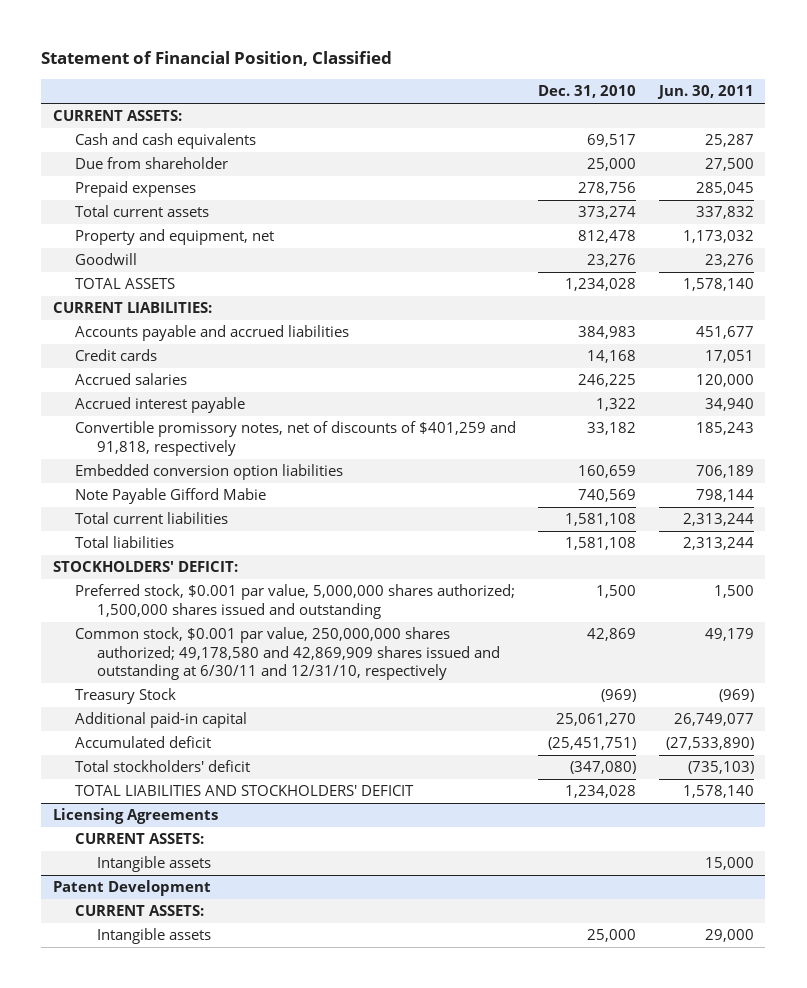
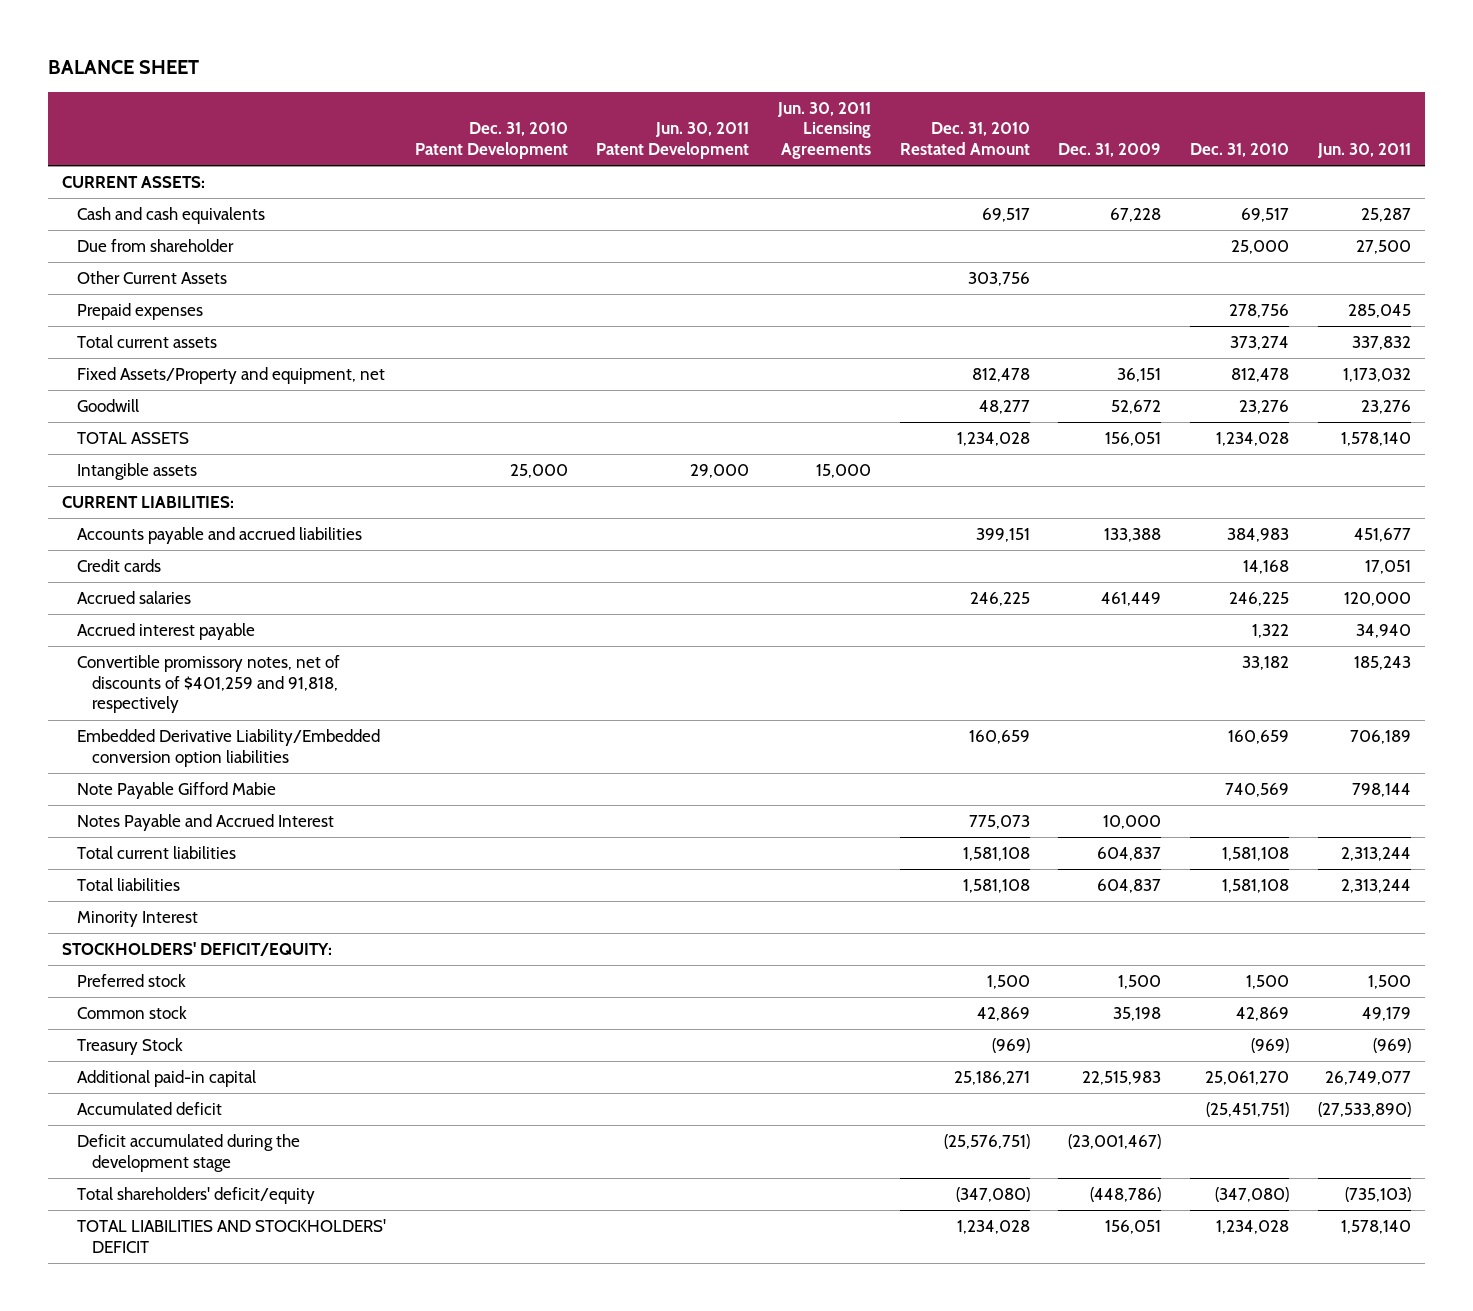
[41,51,393,67] Statement of Financial Position, Classified -> [47,60,199,75] BALANCE SHEET
none -> [414,122,568,159] Dec. 31, 2010 Patent Development
none -> [596,122,750,159] Jun. 30, 2011 Patent Development
none -> [776,101,871,159] Jun. 30, 2011 Licensing Agreements
none -> [899,122,1030,155] Dec. 31, 2010 Restated Amount
none -> [1058,142,1162,157] Dec. 31, 2009
none -> [76,271,227,285] Other Current Assets
[74,229,274,246] Property and equipment, net -> [76,367,385,385] Fixed Assets/Property and equipment, net
none -> [76,463,197,481] Intangible assets
[74,464,343,481] Embedded conversion option liabilities -> [76,729,380,767] Embedded Derivative Liability/Embedded conversion option liabilities
none -> [76,814,334,832] Notes Payable and Accrued Interest
none -> [76,911,198,928] Minority Interest
[52,561,238,573] STOCKHOLDERS' DEFICIT: -> [62,942,333,957] STOCKHOLDERS' DEFICIT/EQUITY:
[74,584,515,619] Preferred stock, $0.001 par value, 5,000,000 shares authorized; 1,500,000 shares issued and outstanding -> [76,974,186,988] Preferred stock
[74,627,500,680] Common stock, $0.001 par value, 250,000,000 shares authorized; 49,178,580 and 42,869,909 shares issued and outstanding at 6/30/11 and 12/31/10, respectively -> [76,1006,187,1020] Common stock
none -> [76,1134,300,1172] Deficit accumulated during the development stage
[74,760,250,773] Total stockholders' deficit -> [76,1187,315,1205] Total shareholders' deficit/equity
[52,808,218,825] Licensing Agreements -> none
[74,833,204,845] CURRENT ASSETS: -> none
[96,856,211,873] Intangible assets -> none
[52,880,211,897] Patent Development -> none
[74,905,204,917] CURRENT ASSETS: -> none
[96,928,211,945] Intangible assets -> none

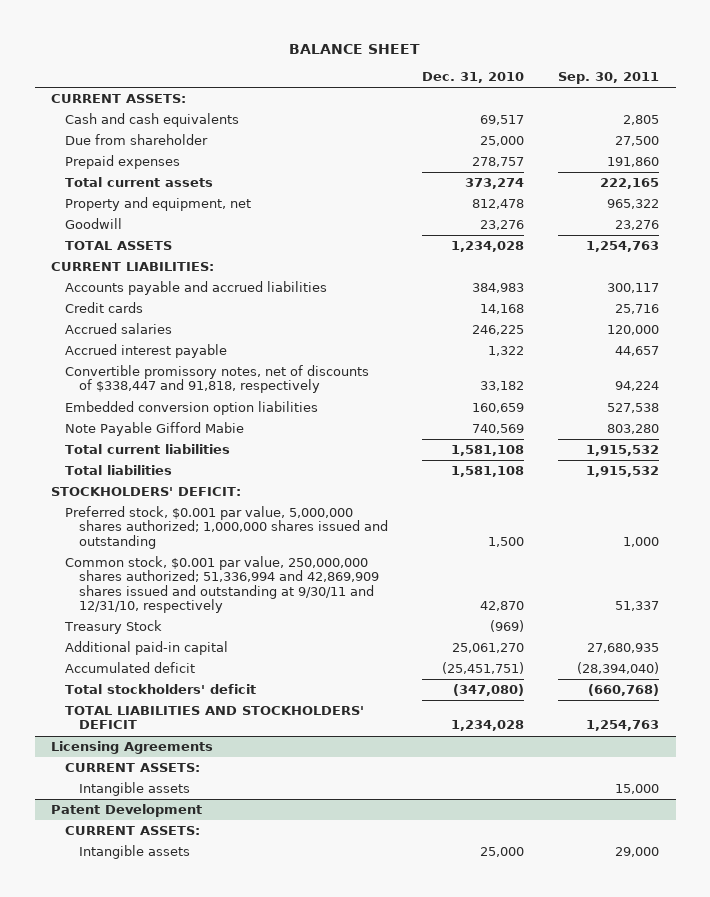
[414,122,568,159] Dec. 31, 2010 Patent Development -> none
[596,122,750,159] Jun. 30, 2011 Patent Development -> none
[776,101,871,159] Jun. 30, 2011 Licensing Agreements -> none
[899,122,1030,155] Dec. 31, 2010 Restated Amount -> none
[1058,142,1162,157] Dec. 31, 2009 -> none
[1316,142,1411,158] Jun. 30, 2011 -> none
none -> [557,72,659,85] Sep. 30, 2011
[76,271,227,285] Other Current Assets -> none
[1229,304,1290,319] 278,756 -> [472,157,525,168] 278,757
[76,367,385,385] Fixed Assets/Property and equipment, net -> [65,197,252,212] Property and equipment, net
[76,463,197,481] Intangible assets -> none
[76,655,340,714] Convertible promissory notes, net of discounts of $401,259 and 91,818, respectively -> [65,365,370,394] Convertible promissory notes, net of discounts of $338,447 and 91,818, respectively
[76,729,380,767] Embedded Derivative Liability/Embedded conversion option liabilities -> [65,401,319,416] Embedded conversion option liabilities
[76,814,334,832] Notes Payable and Accrued Interest -> none
[76,911,198,928] Minority Interest -> none
[76,1006,187,1020] Common stock -> none
[62,942,333,957] STOCKHOLDERS' DEFICIT/EQUITY: -> [51,487,242,497] STOCKHOLDERS' DEFICIT:
[76,974,186,988] Preferred stock -> [65,506,389,549] Preferred stock, $0.001 par value, 5,000,000 shares authorized; 1,000,000 shares issued and outstanding
none -> [65,556,380,613] Common stock, $0.001 par value, 250,000,000 shares authorized; 51,336,994 and 42,869,909 shares issued and outstanding at 9/30/11 and 12/31/10, respectively
[76,1134,300,1172] Deficit accumulated during the development stage -> none
[76,1187,315,1205] Total shareholders' deficit/equity -> [65,684,257,695] Total stockholders' deficit
none -> [51,741,214,755] Licensing Agreements
none -> [65,763,201,773] CURRENT ASSETS:
none -> [79,782,191,797] Intangible assets
none -> [51,804,203,818] Patent Development
none -> [65,826,201,836] CURRENT ASSETS:
none -> [79,845,191,860] Intangible assets

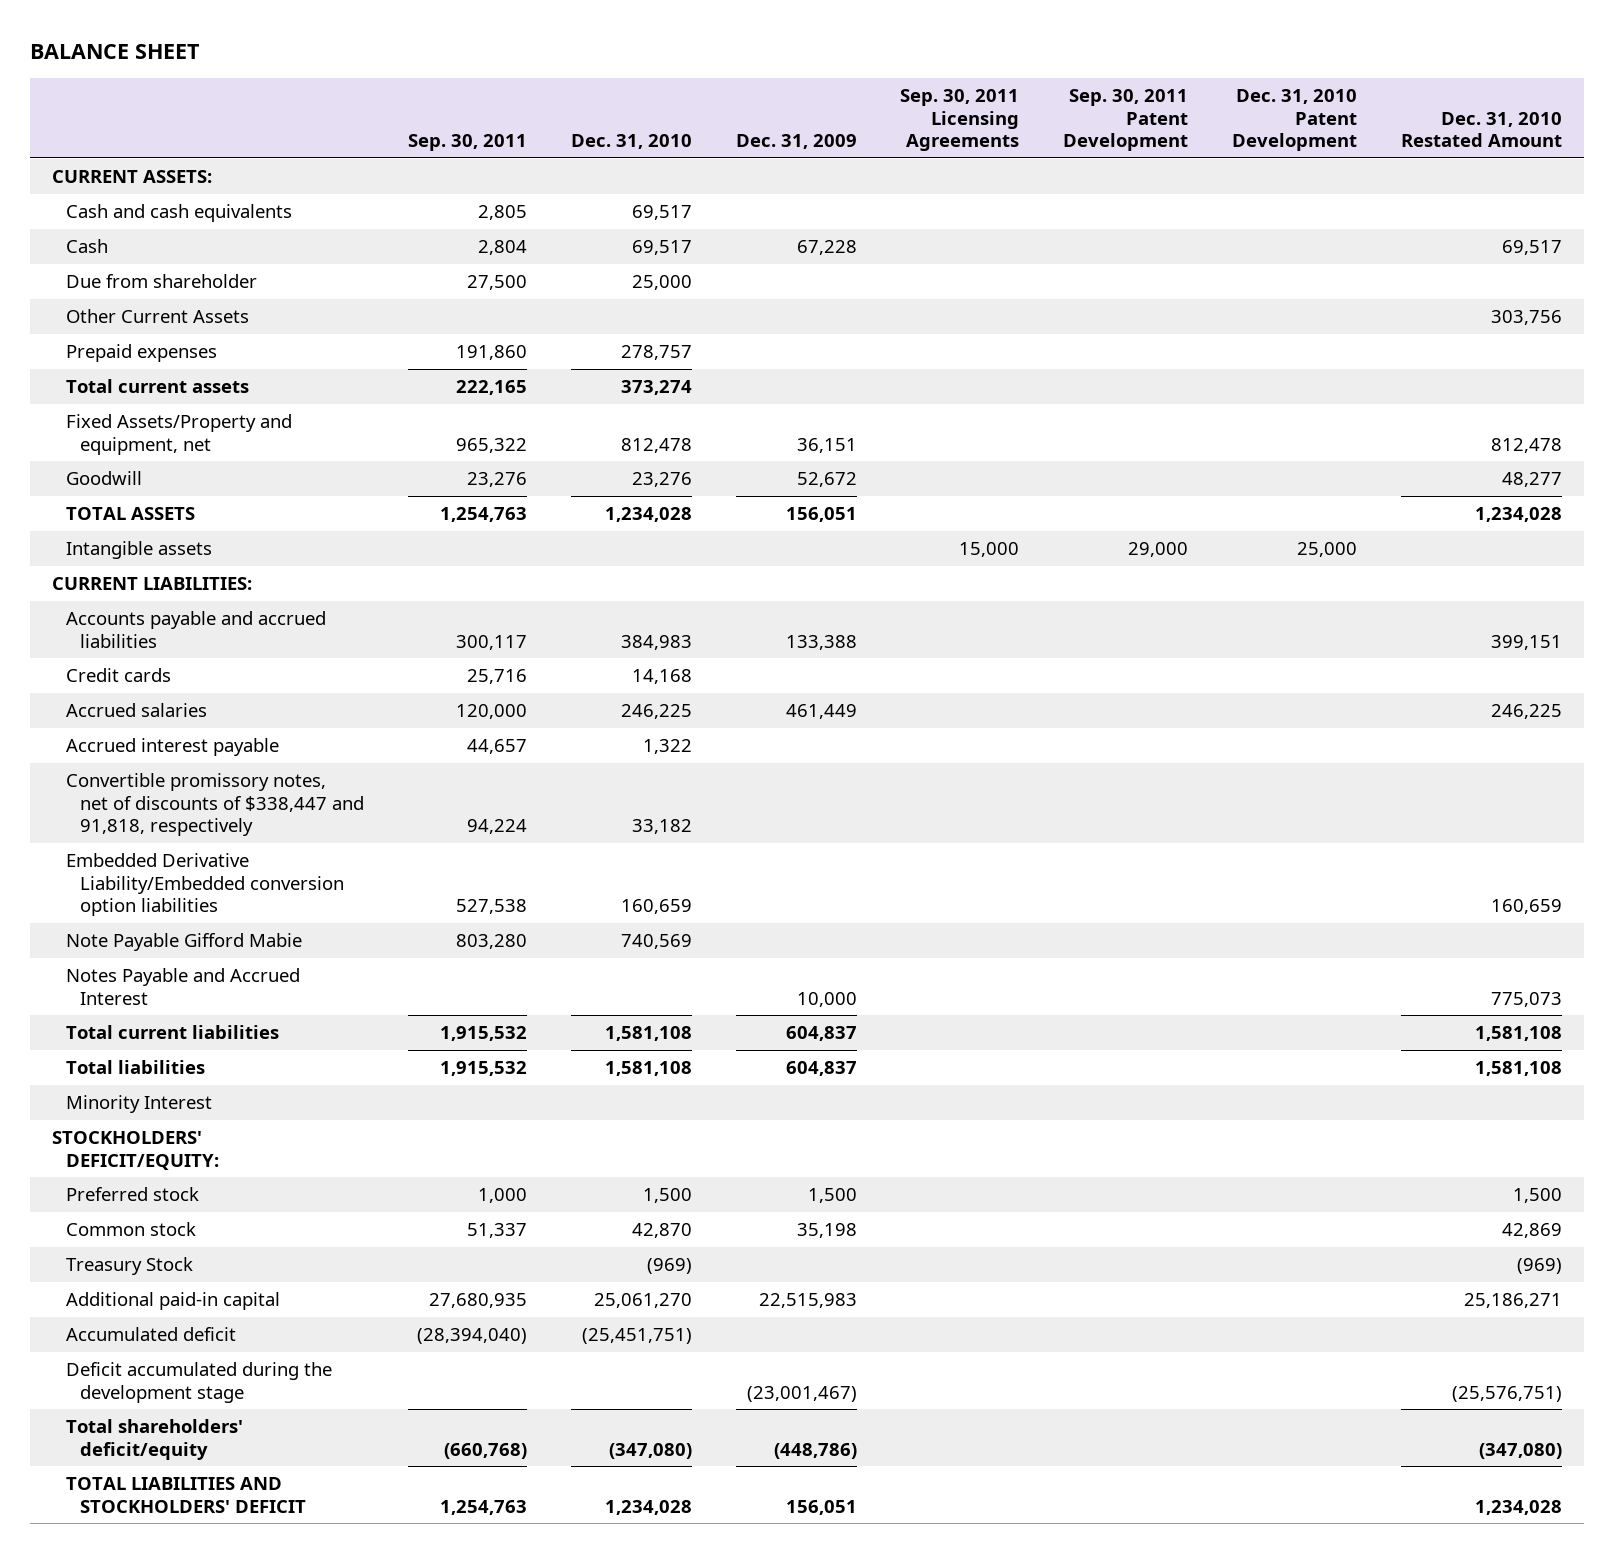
none -> [735,134,857,150] Dec. 31, 2009
none -> [900,88,1020,152] Sep. 30, 2011 Licensing Agreements
none -> [1063,88,1189,152] Sep. 30, 2011 Patent Development
none -> [1231,88,1357,152] Dec. 31, 2010 Patent Development
none -> [1400,111,1562,148] Dec. 31, 2010 Restated Amount
none -> [66,238,109,253] Cash
none -> [66,308,250,323] Other Current Assets
[65,197,252,212] Property and equipment, net -> [66,413,293,455] Fixed Assets/Property and equipment, net
none -> [66,540,213,559] Intangible assets
[65,401,319,416] Embedded conversion option liabilities -> [66,852,345,917] Embedded Derivative Liability/Embedded conversion option liabilities
none -> [66,967,301,1005] Notes Payable and Accrued Interest
none -> [66,1094,213,1113] Minority Interest
[51,487,242,497] STOCKHOLDERS' DEFICIT: -> [52,1130,220,1170] STOCKHOLDERS' DEFICIT/EQUITY:
[65,506,389,549] Preferred stock, $0.001 par value, 5,000,000 shares authorized; 1,000,000 shares issued and outstanding -> [66,1186,200,1201] Preferred stock
[65,556,380,613] Common stock, $0.001 par value, 250,000,000 shares authorized; 51,336,994 and 42,869,909 shares issued and outstanding at 9/30/11 and 12/31/10, respectively -> [66,1221,197,1236] Common stock
none -> [66,1361,333,1403] Deficit accumulated during the development stage
[65,684,257,695] Total stockholders' deficit -> [66,1418,244,1460] Total shareholders' deficit/equity
[51,741,214,755] Licensing Agreements -> none
[65,763,201,773] CURRENT ASSETS: -> none
[79,782,191,797] Intangible assets -> none
[51,804,203,818] Patent Development -> none
[65,826,201,836] CURRENT ASSETS: -> none
[79,845,191,860] Intangible assets -> none

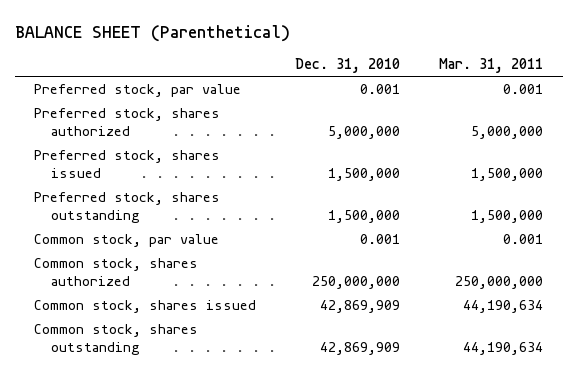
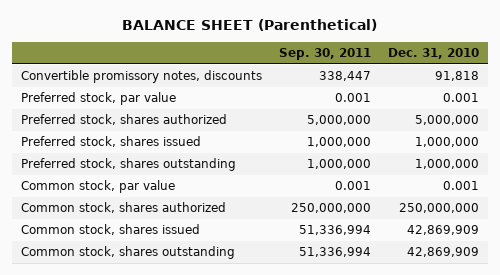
[439,58,544,74] Mar. 31, 2011 -> none
none -> [279,47,372,60] Sep. 30, 2011
none -> [20,70,262,84] Convertible promissory notes, discounts
[328,168,401,182] 1,500,000 -> [415,137,480,148] 1,000,000
[328,210,401,224] 1,500,000 -> [415,159,480,170] 1,000,000

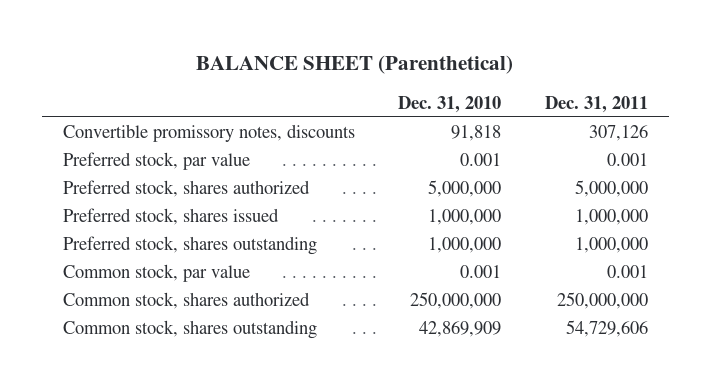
[279,47,372,60] Sep. 30, 2011 -> none
none -> [544,95,648,113] Dec. 31, 2011
[20,224,200,236] Common stock, shares issued -> none

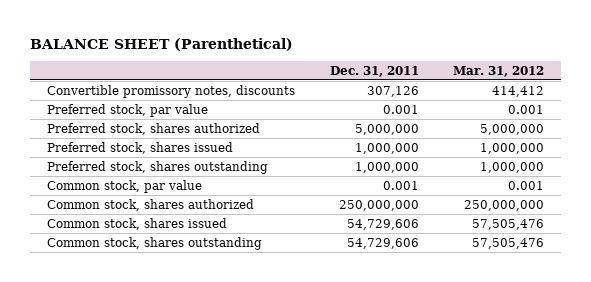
[398,95,502,113] Dec. 31, 2010 -> none
none -> [452,65,544,77] Mar. 31, 2012
none -> [47,217,228,230] Common stock, shares issued

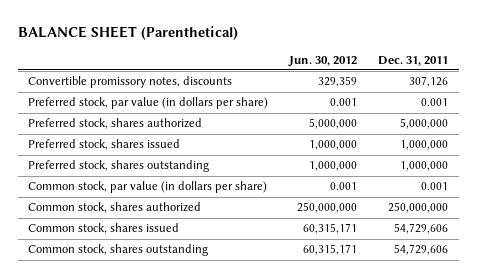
[452,65,544,77] Mar. 31, 2012 -> none
none -> [288,55,358,67] Jun. 30, 2012
[47,103,209,117] Preferred stock, par value -> [28,97,269,110] Preferred stock, par value (in dollars per share)
[47,179,203,193] Common stock, par value -> [28,181,268,194] Common stock, par value (in dollars per share)

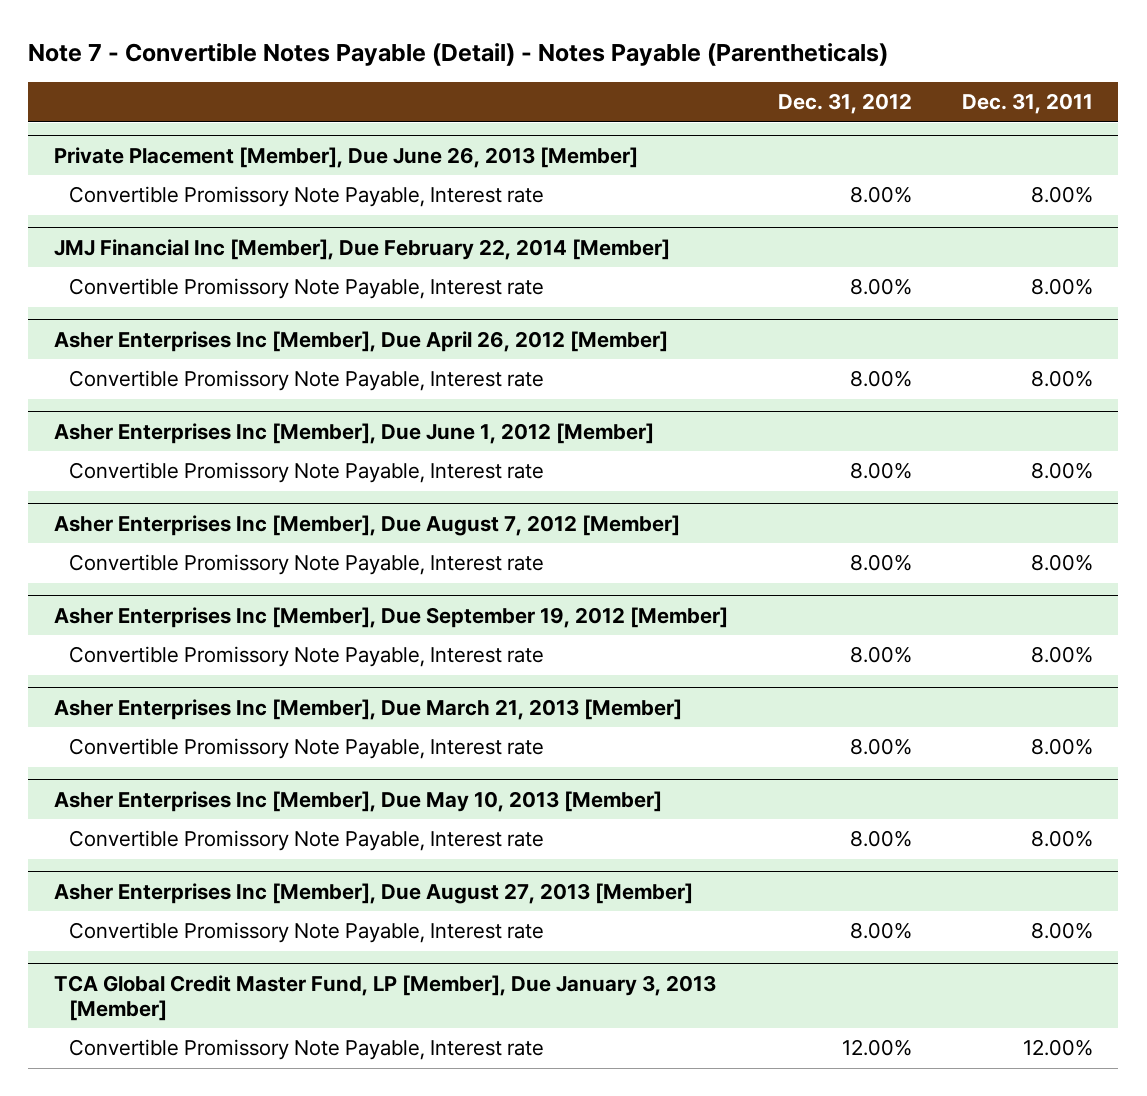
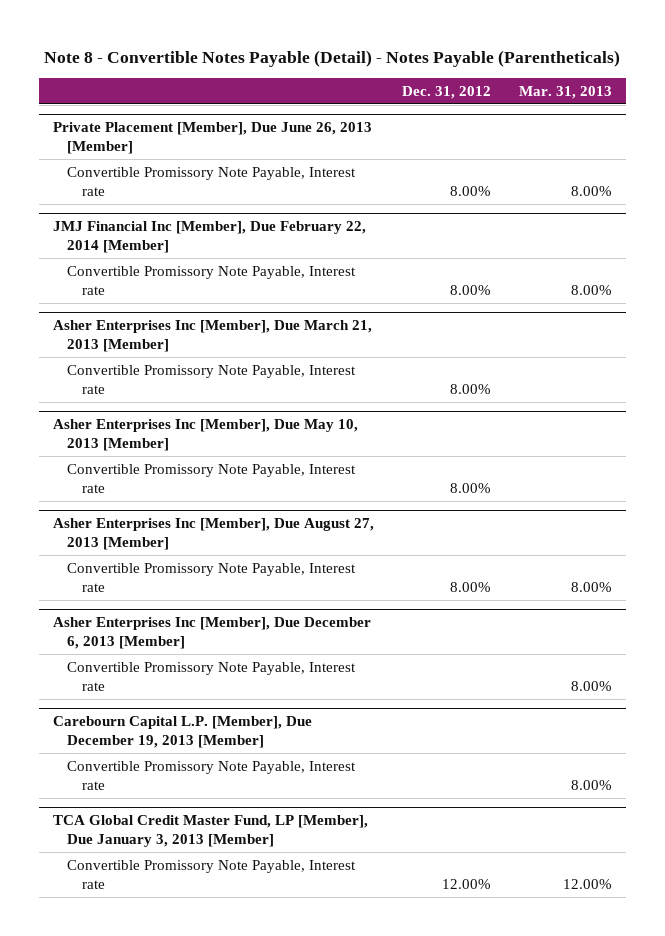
[28,43,889,67] Note 7 - Convertible Notes Payable (Detail) - Notes Payable (Parentheticals) -> [44,49,621,67] Note 8 - Convertible Notes Payable (Detail) - Notes Payable (Parentheticals)
[962,93,1094,115] Dec. 31, 2011 -> none
none -> [518,85,612,99] Mar. 31, 2013
[53,330,668,352] Asher Enterprises Inc [Member], Due April 26, 2012 [Member] -> none
[69,370,545,392] Convеrtiblе Promissory Notе Payablе, Intеrеst ratе -> none
[53,422,654,444] Asher Enterprises Inc [Member], Due June 1, 2012 [Member] -> none
[69,462,545,484] Convеrtiblе Promissory Notе Payablе, Intеrеst ratе -> none
[53,514,680,536] Asher Enterprises Inc [Member], Due August 7, 2012 [Member] -> none
[69,554,545,576] Convеrtiblе Promissory Notе Payablе, Intеrеst ratе -> none
[53,606,728,628] Asher Enterprises Inc [Member], Due September 19, 2012 [Member] -> none
[69,646,545,668] Convеrtiblе Promissory Notе Payablе, Intеrеst ratе -> none
none -> [52,617,371,650] Asher Enterprises Inc [Member], Due December 6, 2013 [Member]
none -> [67,661,357,691] Convеrtiblе Promissory Notе Payablе, Intеrеst ratе
none -> [52,716,312,749] Carebourn Capital L.P. [Member], Due December 19, 2013 [Member]
none -> [67,760,357,790] Convеrtiblе Promissory Notе Payablе, Intеrеst ratе

